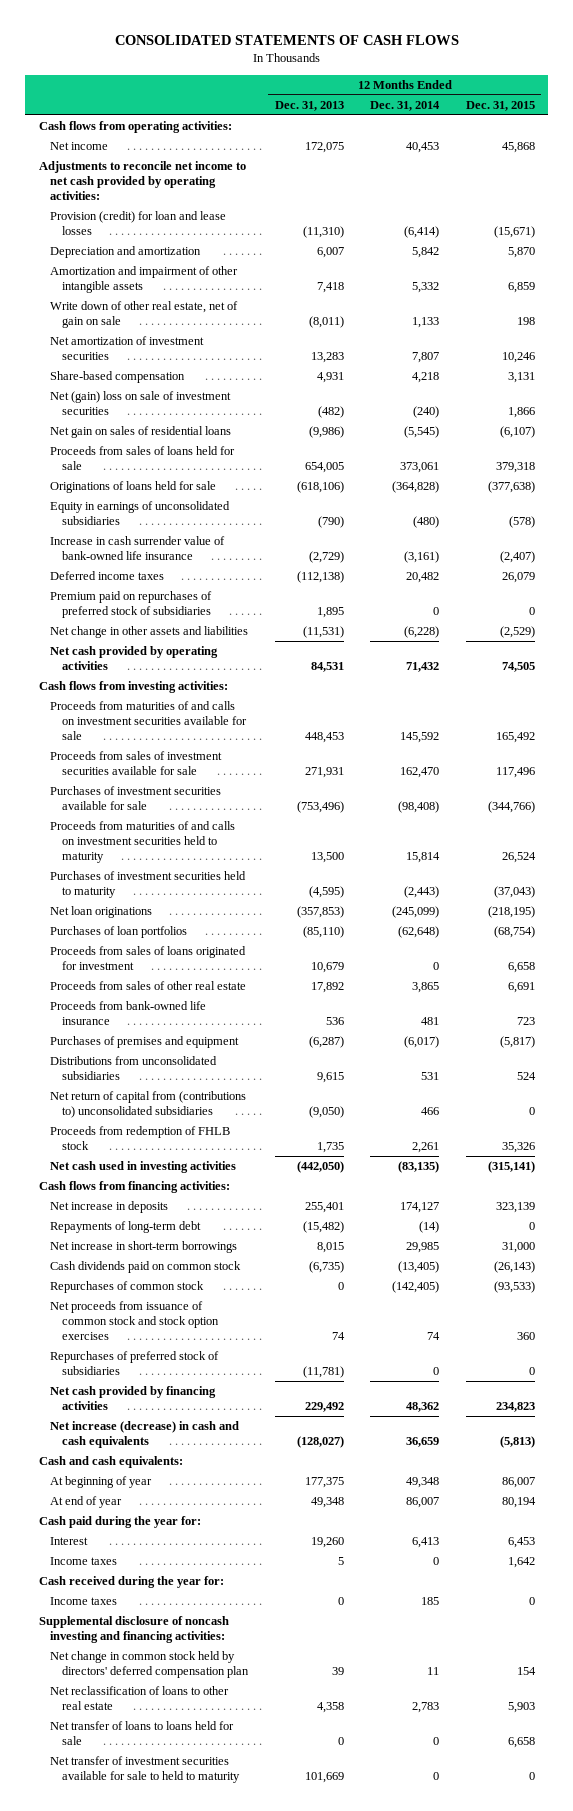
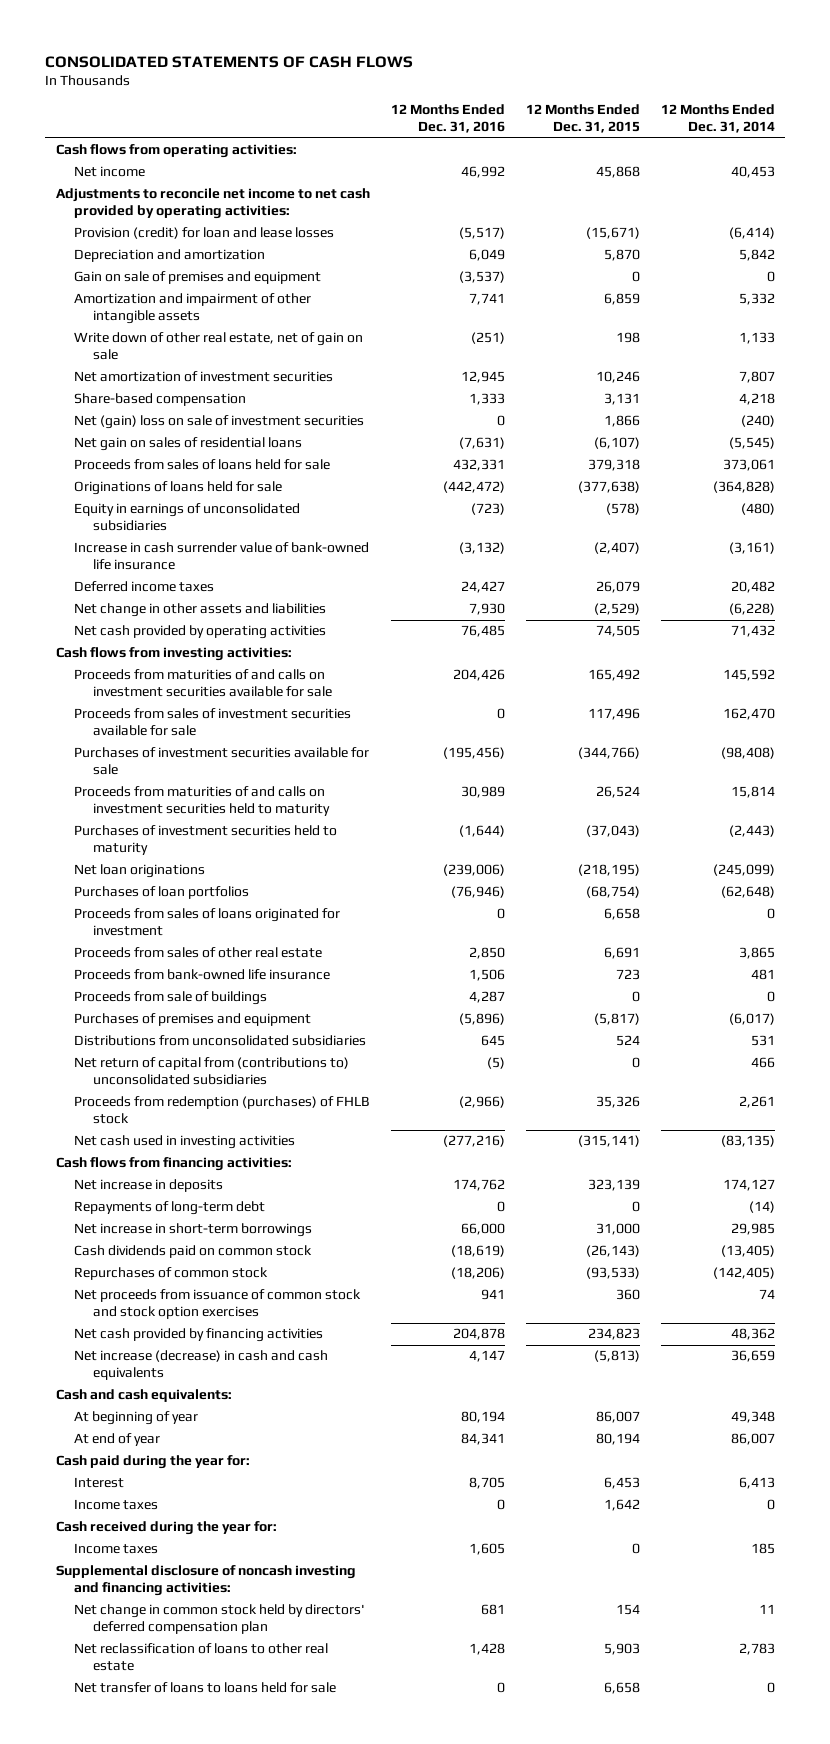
[274,100,344,111] Dec. 31, 2013 -> none
none -> [391,104,506,134] 12 Months Ended Dec. 31, 2016
none -> [74,271,322,285] Gain on sale of premises and equipment
[50,591,213,618] Premium paid on repurchases of preferred stock of subsidiaries -> none
none -> [74,991,268,1006] Proceeds from sale of buildings
[50,1126,231,1150] Proceeds from redemption of FHLB stock -> [74,1096,371,1125] Proceeds from redemption (purchases) of FHLB stock
[50,1351,220,1375] Repurchases of preferred stock of subsidiaries -> none
[50,1756,240,1783] Net transfer of investment securities available for sale to held to maturity -> none

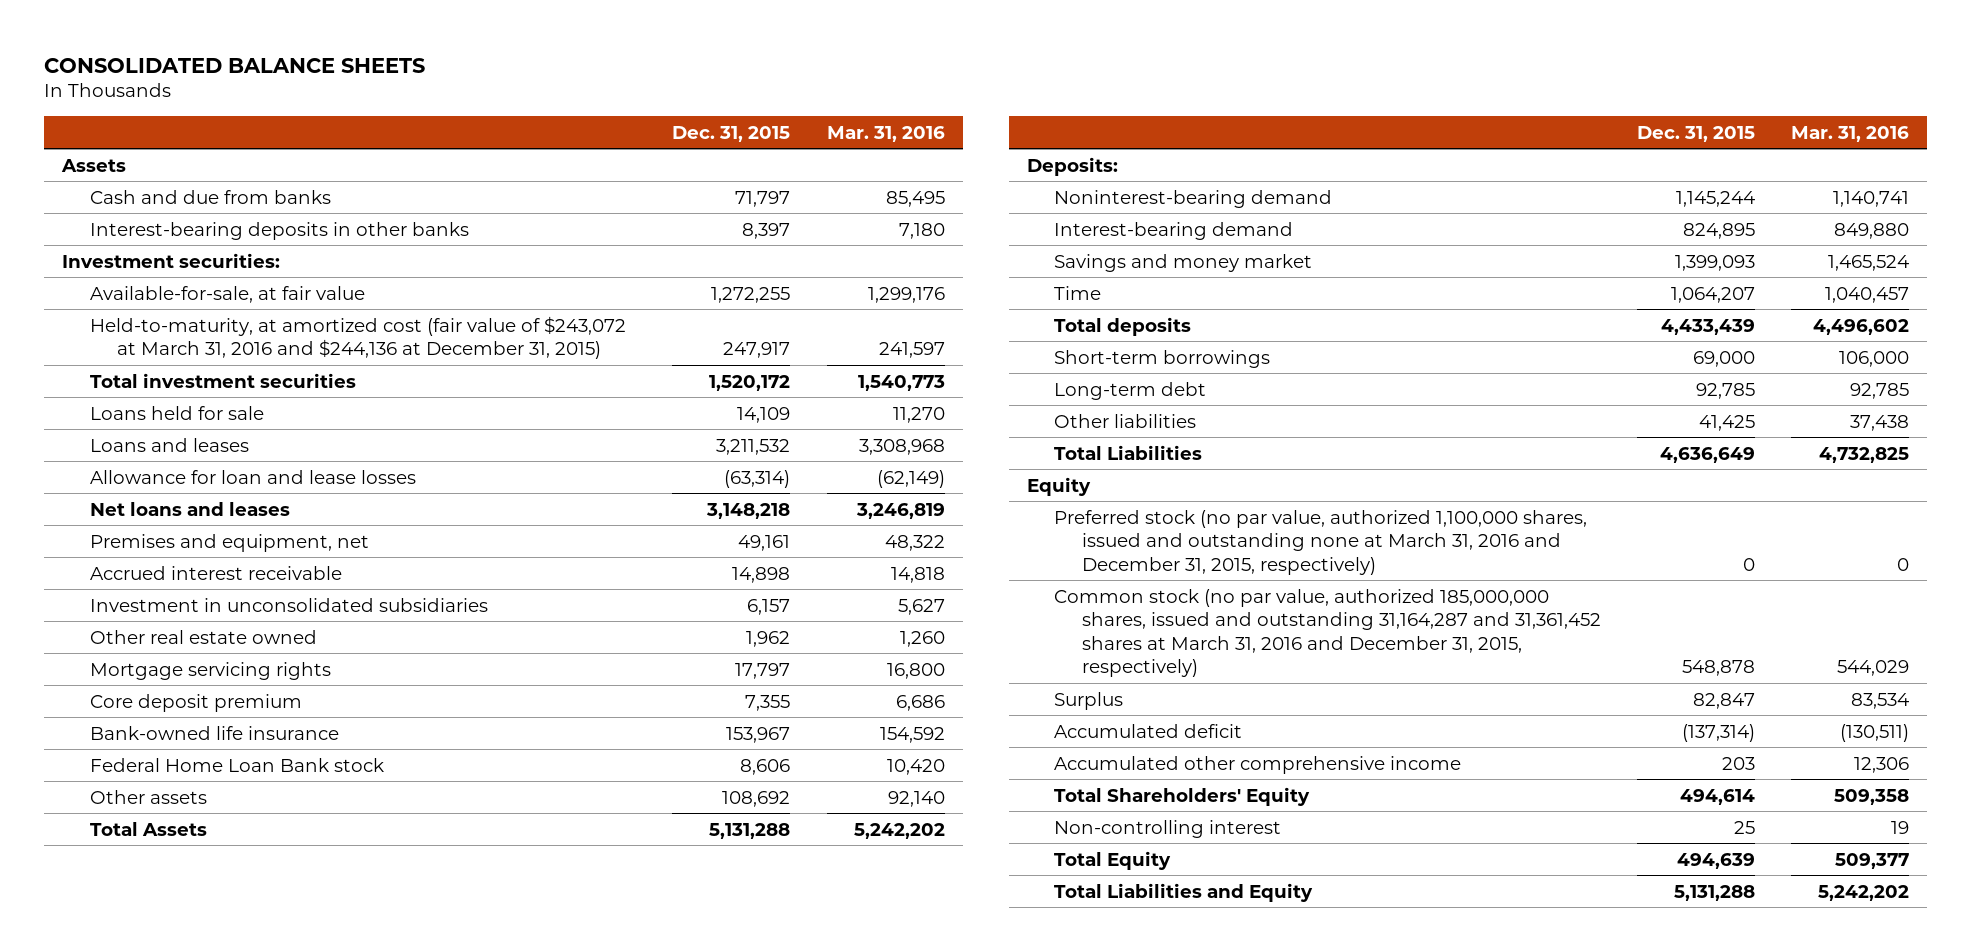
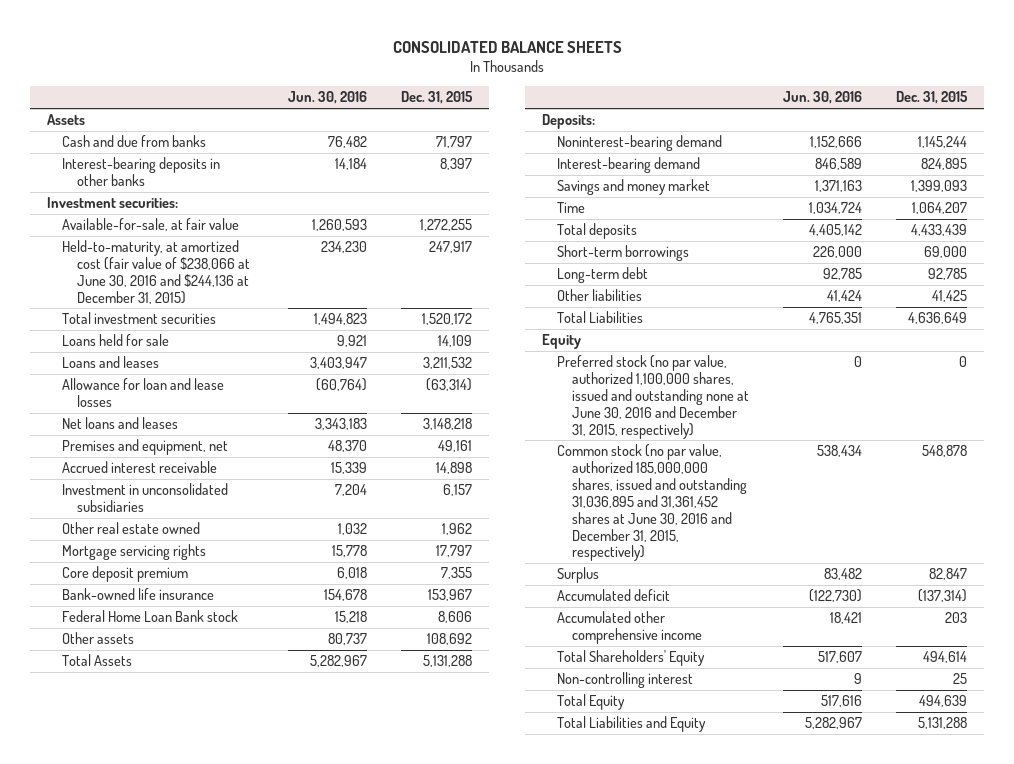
[826,125,945,142] Mar. 31, 2016 -> none
none -> [288,91,368,105] Jun. 30, 2016
[89,315,626,360] Held-to-maturity, at amortized cost (fair value of $243,072 at March 31, 2016 and $244,136 at December 31, 2015) -> [62,240,251,304] Held-to-maturity, at amortized cost (fair value of $238,066 at June 30, 2016 and $244,136 at December 31, 2015)
[1054,509,1588,575] Preferred stock (no par value, authorized 1,100,000 shares, issued and outstanding none at March 31, 2016 and December 31, 2015, respectively) -> [556,355,749,439] Preferred stock (no par value, authorized 1,100,000 shares, issued and outstanding none at June 30, 2016 and December 31, 2015, respectively)
[1054,588,1601,678] Common stock (no par value, authorized 185,000,000 shares, issued and outstanding 31,164,287 and 31,361,452 shares at March 31, 2016 and December 31, 2015, respectively) -> [556,444,747,562] Common stock (no par value, authorized 185,000,000 shares, issued and outstanding 31,036,895 and 31,361,452 shares at June 30, 2016 and December 31, 2015, respectively)

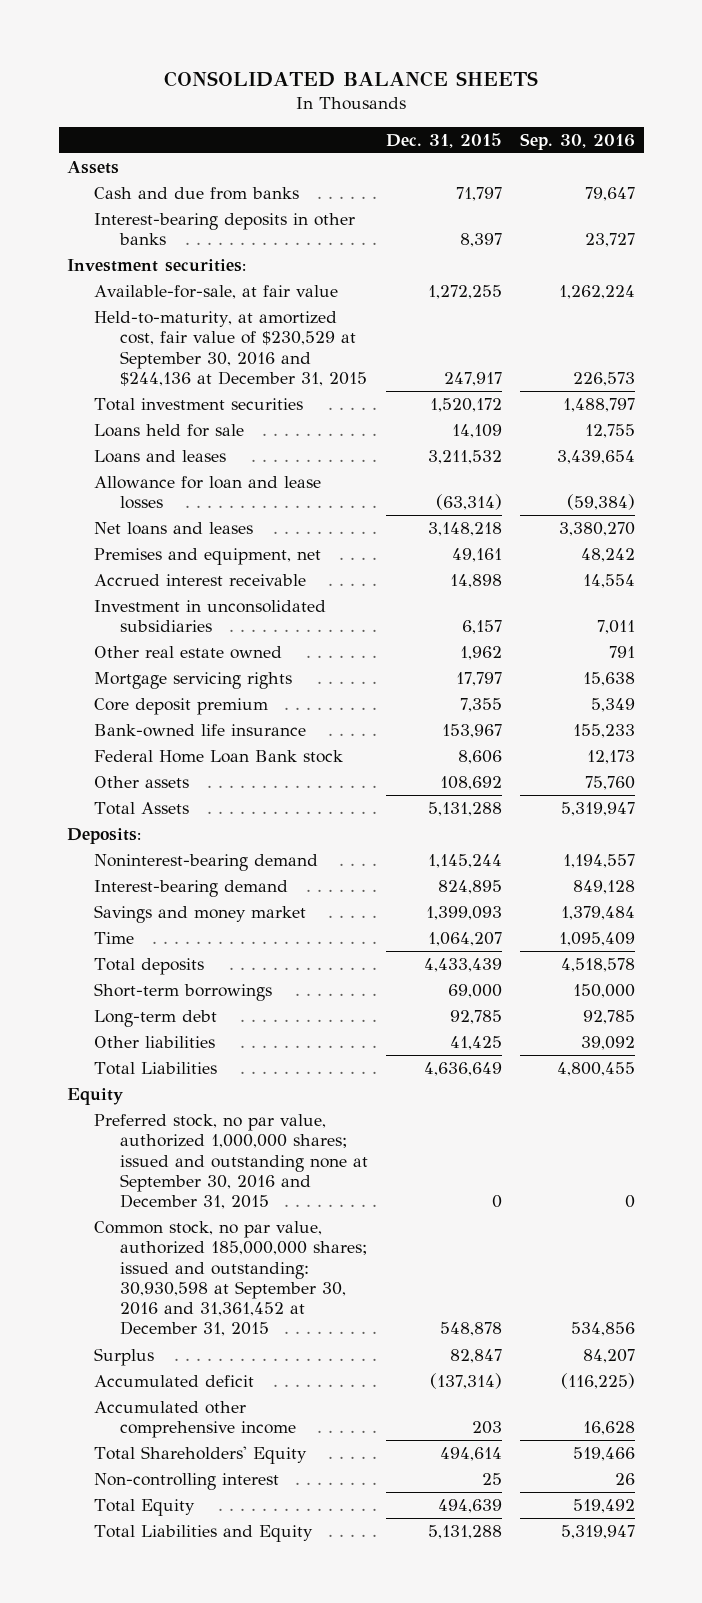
[288,91,368,105] Jun. 30, 2016 -> none
none -> [519,132,635,150] Sep. 30, 2016
[62,240,251,304] Held-to-maturity, at amortized cost (fair value of $238,066 at June 30, 2016 and $244,136 at December 31, 2015) -> [93,311,368,386] Held-to-maturity, at amortized cost, fair value of $230,529 at September 30, 2016 and $244,136 at December 31, 2015
[556,355,749,439] Preferred stock (no par value, authorized 1,100,000 shares, issued and outstanding none at June 30, 2016 and December 31, 2015, respectively) -> [93,1114,369,1210] Preferred stock, no par value, authorized 1,000,000 shares; issued and outstanding none at September 30, 2016 and December 31, 2015
[556,444,747,562] Common stock (no par value, authorized 185,000,000 shares, issued and outstanding 31,036,895 and 31,361,452 shares at June 30, 2016 and December 31, 2015, respectively) -> [93,1221,368,1337] Common stock, no par value, authorized 185,000,000 shares; issued and outstanding: 30,930,598 at September 30, 2016 and 31,361,452 at December 31, 2015

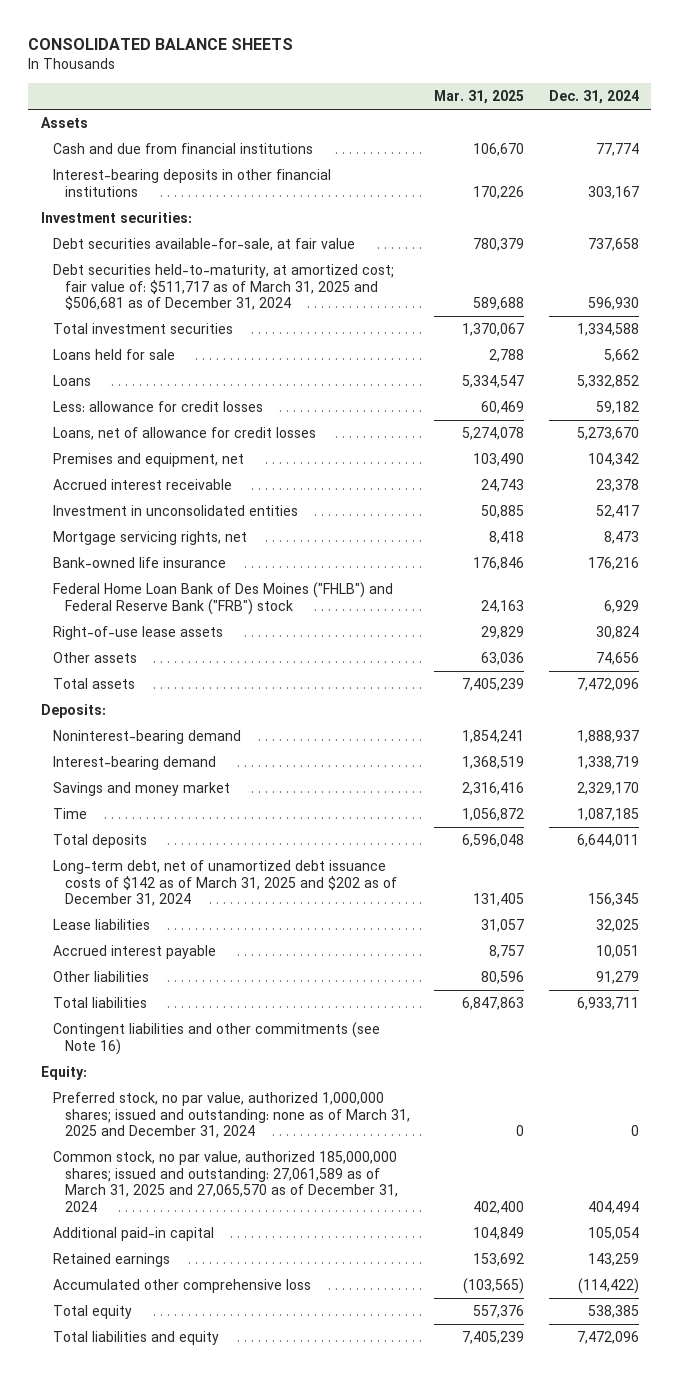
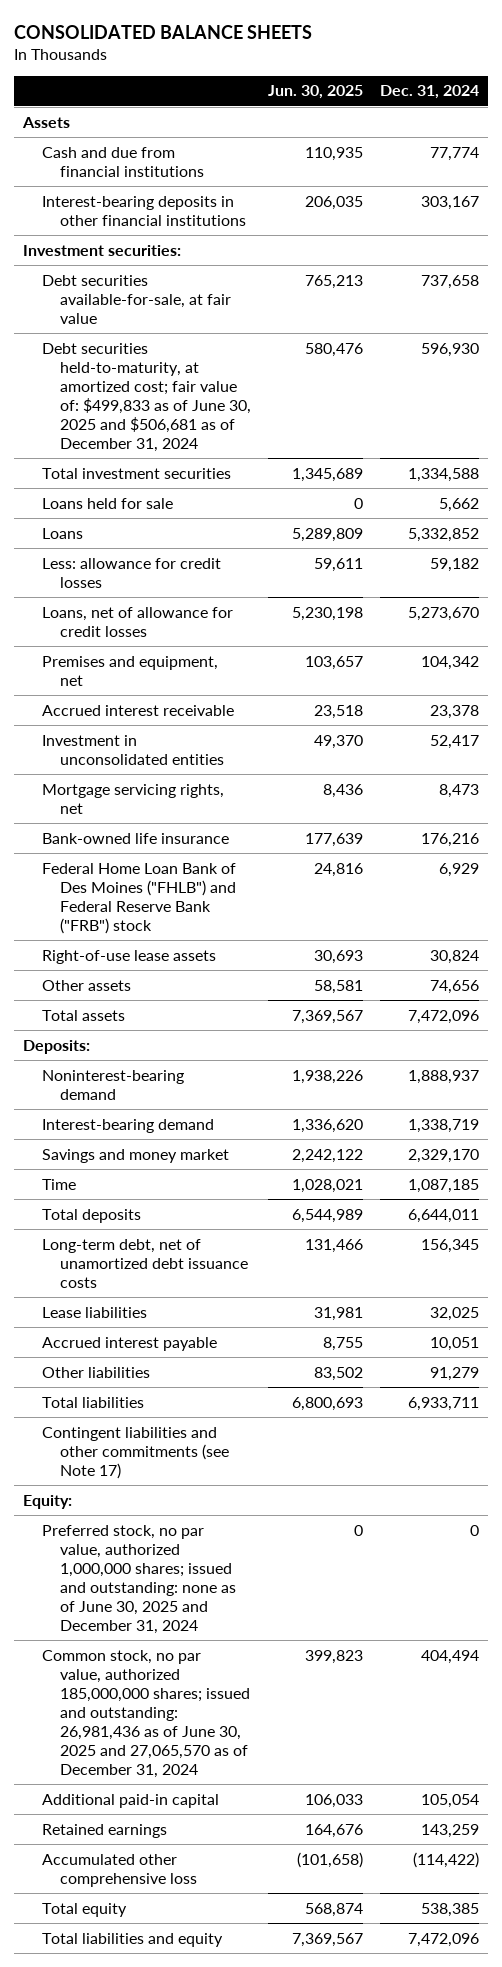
[434,90,525,105] Mar. 31, 2025 -> none
none -> [268,85,364,100] Jun. 30, 2025
[52,264,394,311] Debt securities held-to-maturity, at amortized cost; fair value of: $511,717 as of March 31, 2025 and $506,681 as of December 31, 2024 -> [41,342,252,452] Debt securities held-to-maturity, at amortized cost; fair value of: $499,833 as of June 30, 2025 and $506,681 as of December 31, 2024
[52,860,398,907] Long-term debt, net of unamortized debt issuance costs of $142 as of March 31, 2025 and $202 as of December 31, 2024 -> [41,1238,249,1288] Long-term debt, net of unamortized debt issuance costs
[52,1022,380,1055] Contingent liabilities and other commitments (see Note 16) -> [41,1426,230,1479] Contingent liabilities and other commitments (see Note 17)
[52,1092,411,1139] Preferred stock, no par value, authorized 1,000,000 shares; issued and outstanding: none as of March 31, 2025 and December 31, 2024 -> [41,1524,237,1634] Preferred stock, no par value, authorized 1,000,000 shares; issued and outstanding: none as of June 30, 2025 and December 31, 2024
[52,1151,399,1212] Common stock, no par value, authorized 185,000,000 shares; issued and outstanding: 27,061,589 as of March 31, 2025 and 27,065,570 as of December 31, 2024 -> [41,1649,251,1778] Common stock, no par value, authorized 185,000,000 shares; issued and outstanding: 26,981,436 as of June 30, 2025 and 27,065,570 as of December 31, 2024

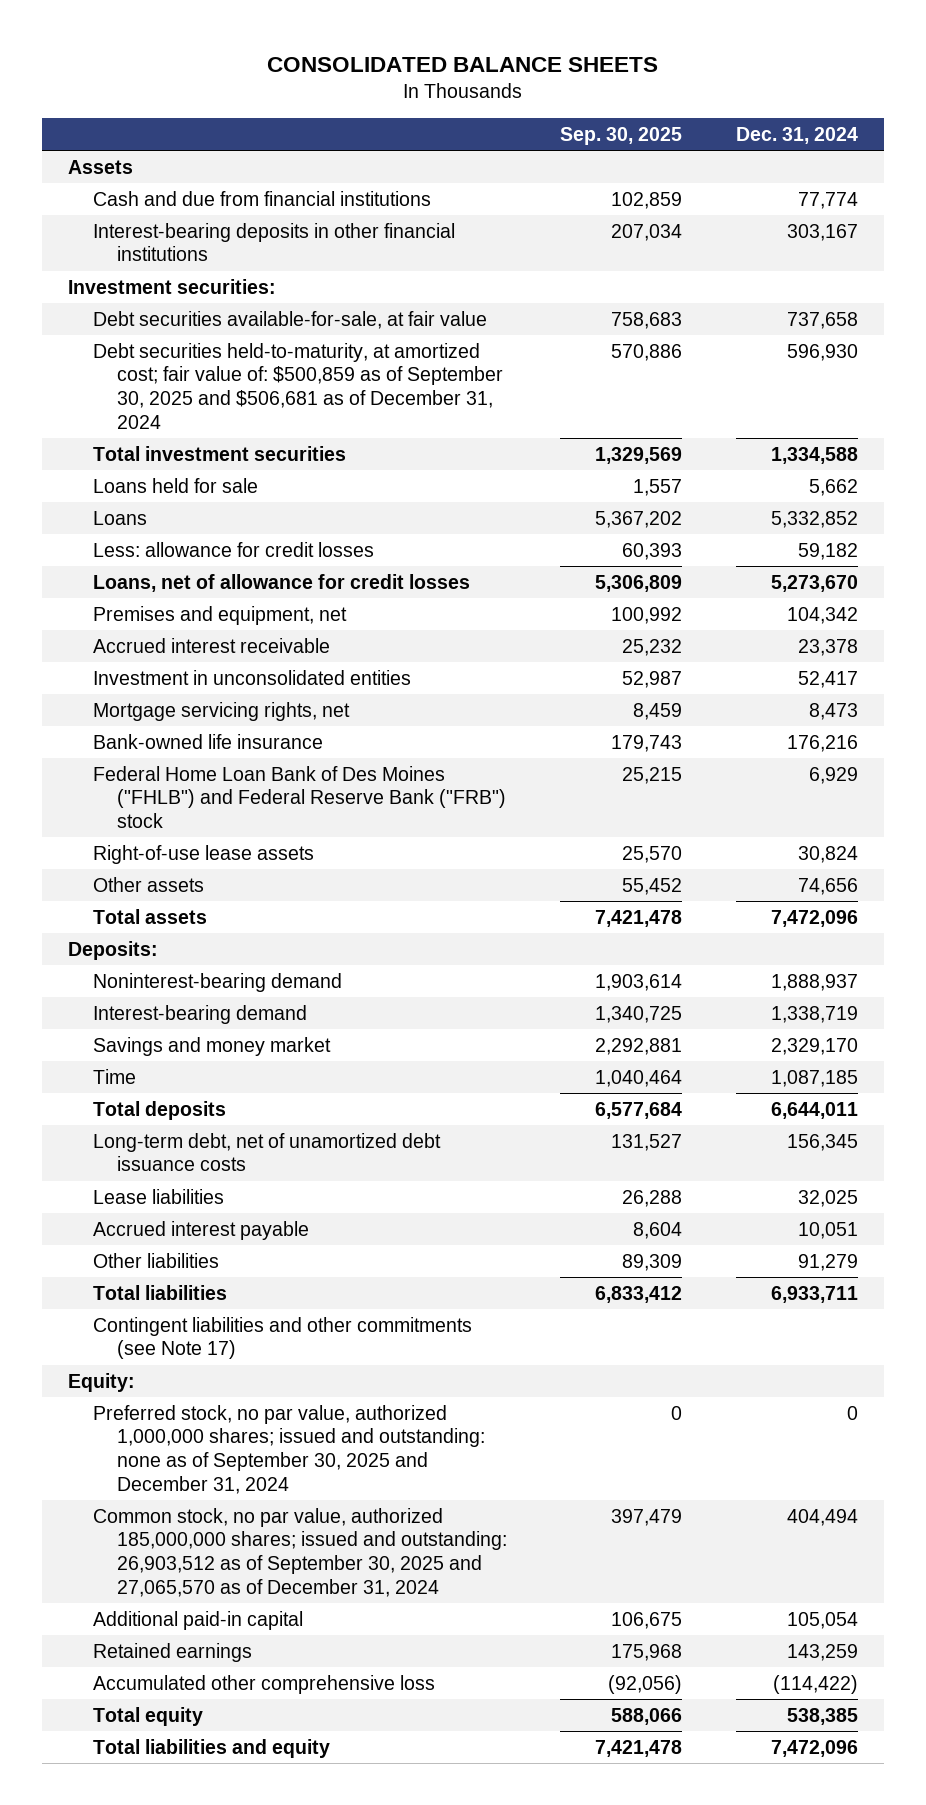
[268,85,364,100] Jun. 30, 2025 -> none
none -> [560,126,683,145] Sep. 30, 2025
[41,342,252,452] Debt securities held-to-maturity, at amortized cost; fair value of: $499,833 as of June 30, 2025 and $506,681 as of December 31, 2024 -> [92,342,504,429] Debt securities held-to-maturity, at amortized cost; fair value of: $500,859 as of September 30, 2025 and $506,681 as of December 31, 2024
[41,1524,237,1634] Preferred stock, no par value, authorized 1,000,000 shares; issued and outstanding: none as of June 30, 2025 and December 31, 2024 -> [92,1404,486,1494] Preferred stock, no par value, authorized 1,000,000 shares; issued and outstanding: none as of September 30, 2025 and December 31, 2024
[41,1649,251,1778] Common stock, no par value, authorized 185,000,000 shares; issued and outstanding: 26,981,436 as of June 30, 2025 and 27,065,570 as of December 31, 2024 -> [92,1507,508,1597] Common stock, no par value, authorized 185,000,000 shares; issued and outstanding: 26,903,512 as of September 30, 2025 and 27,065,570 as of December 31, 2024

